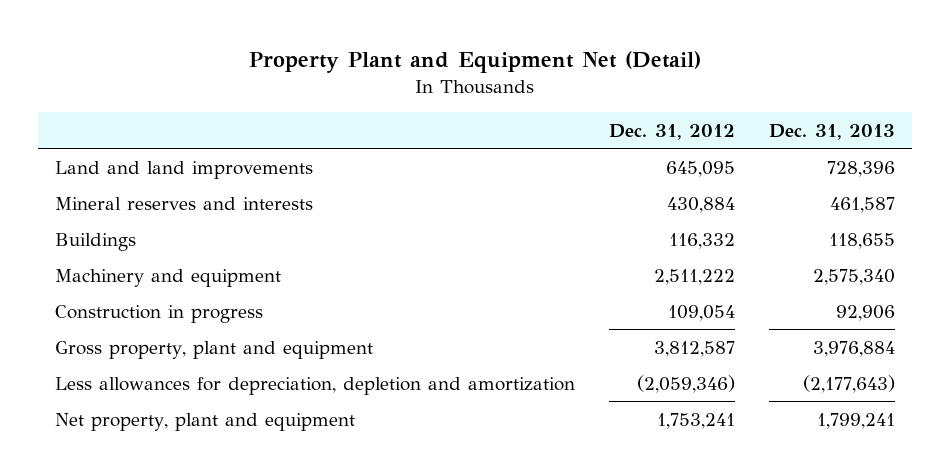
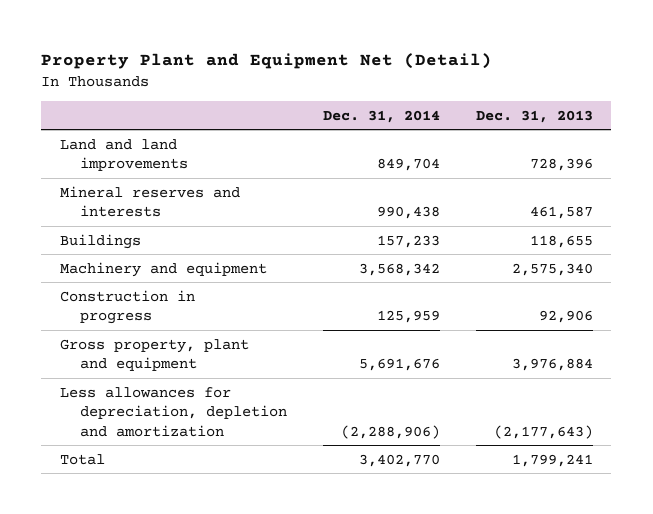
[608,123,735,140] Dec. 31, 2012 -> none
none -> [322,109,440,123] Dec. 31, 2014
[54,412,355,431] Net property, plant and equipment -> [59,453,105,465] Total

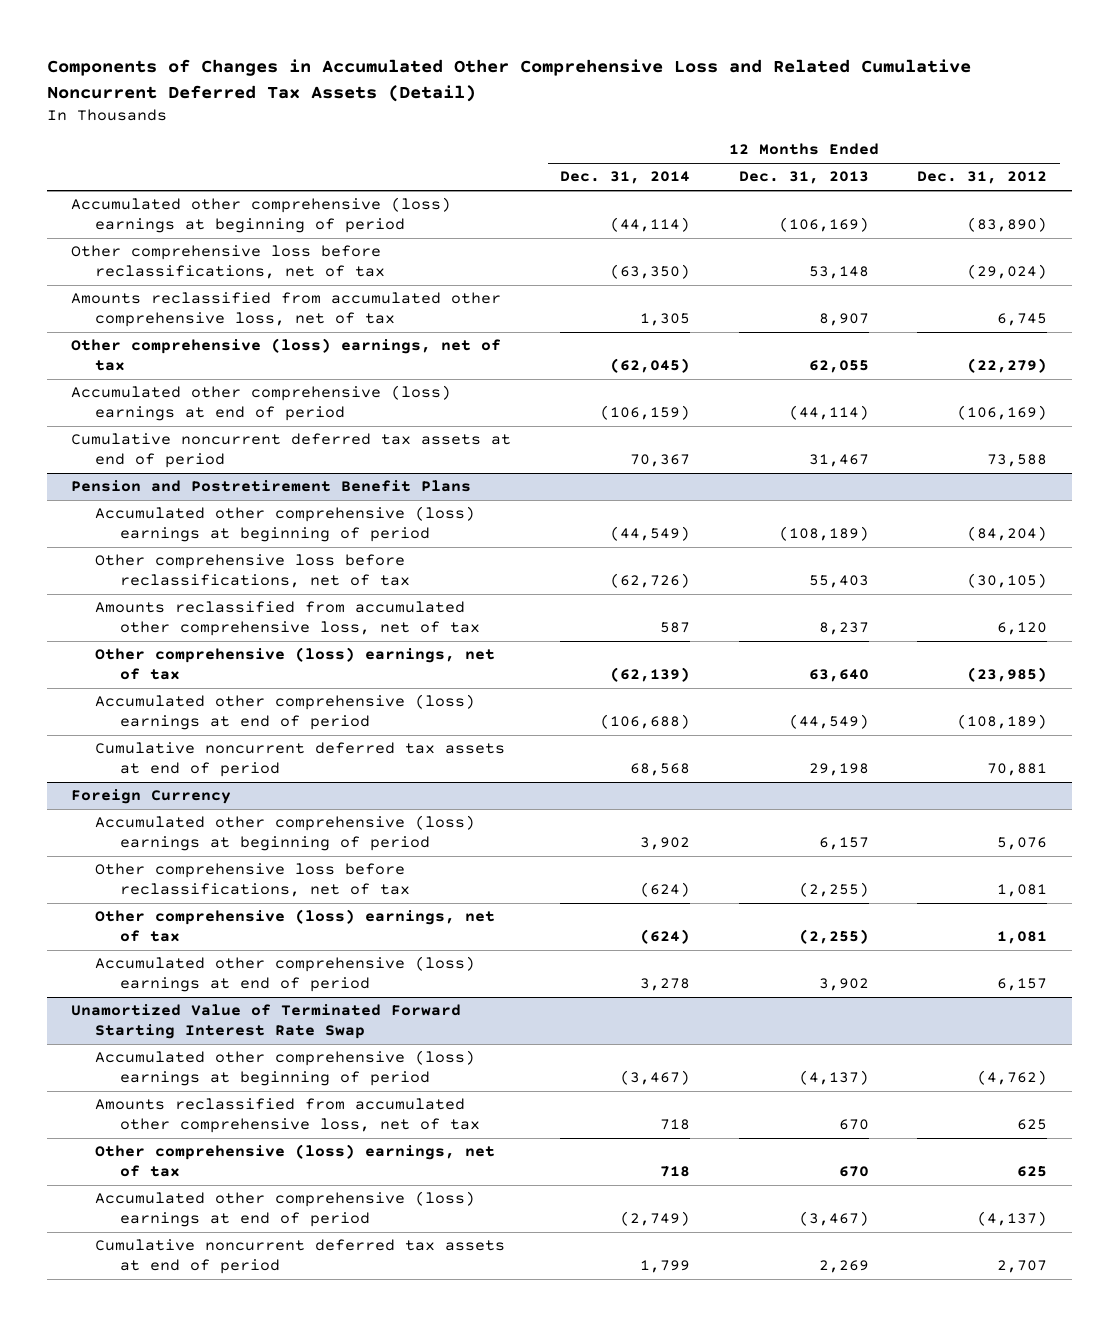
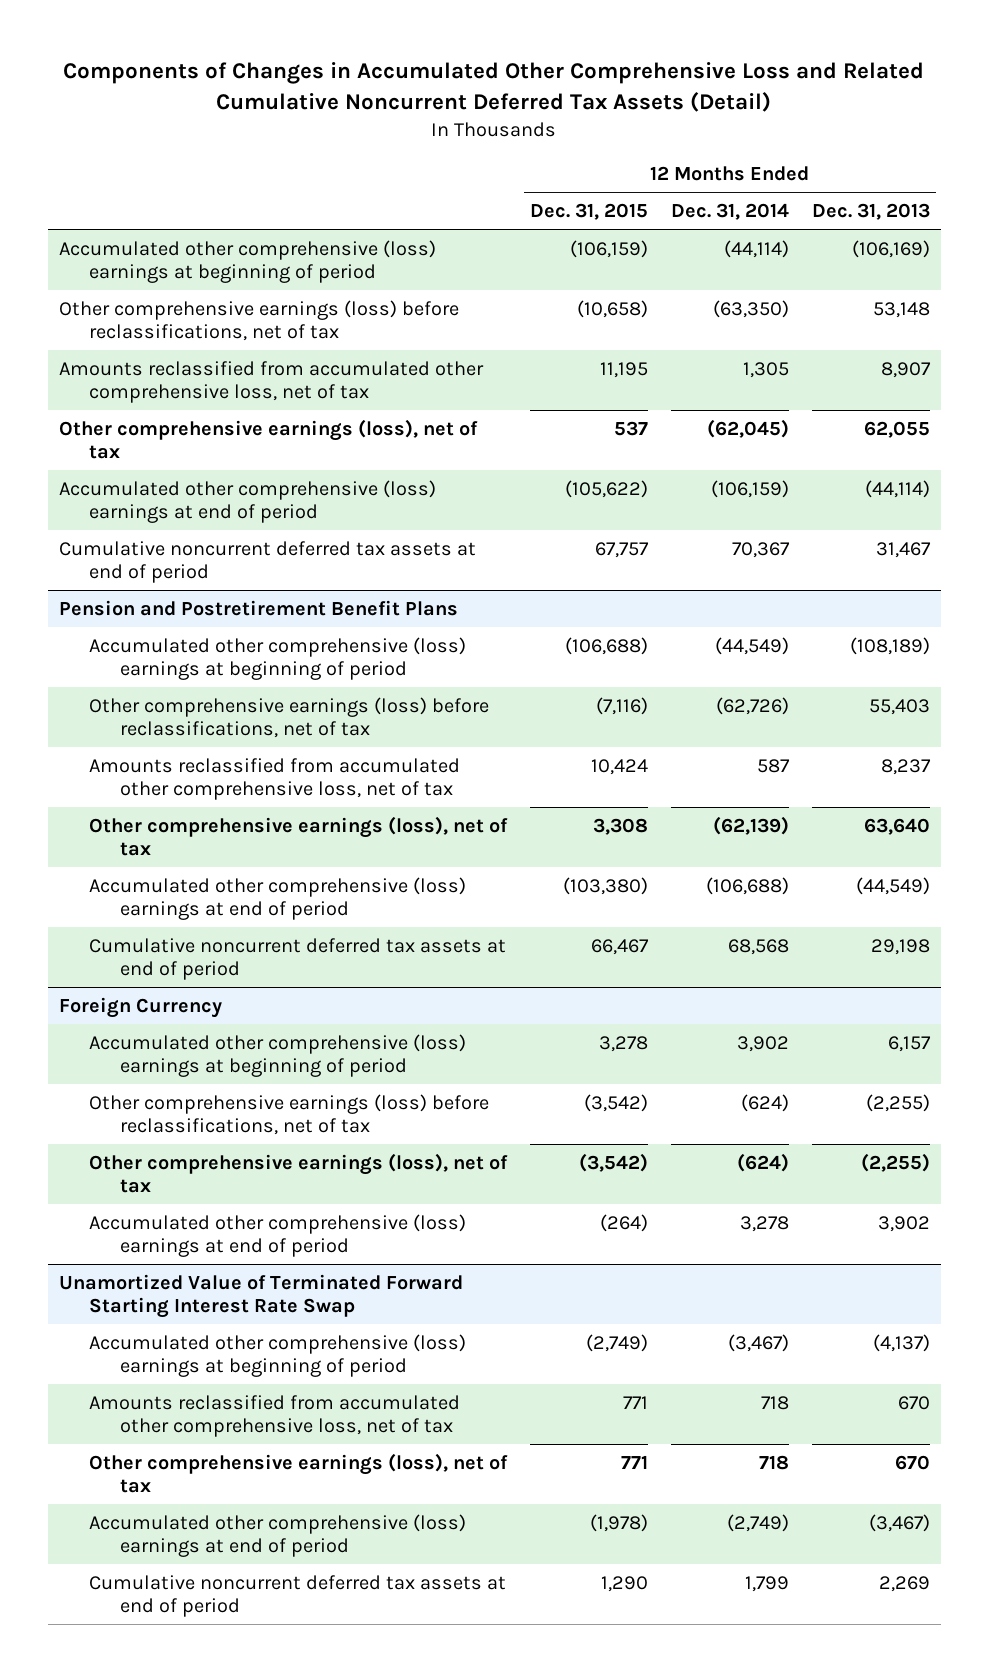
[917,171,1048,185] Dec. 31, 2012 -> none
none -> [530,203,649,221] Dec. 31, 2015
[71,245,386,279] Other comprehensive loss before reclassifications, net of tax -> [58,299,459,341] Other comprehensive earnings (loss) before reclassifications, net of tax
[71,338,502,371] Other comprehensive (loss) earnings, net of tax -> [58,418,478,459] Other comprehensive earnings (loss), net of tax
[95,554,410,588] Other comprehensive loss before reclassifications, net of tax -> [89,696,490,738] Other comprehensive earnings (loss) before reclassifications, net of tax
[95,647,496,680] Other comprehensive (loss) earnings, net of tax -> [89,815,509,856] Other comprehensive earnings (loss), net of tax
[95,863,410,897] Other comprehensive loss before reclassifications, net of tax -> [89,1093,490,1135] Other comprehensive earnings (loss) before reclassifications, net of tax
[95,909,496,942] Other comprehensive (loss) earnings, net of tax -> [89,1152,509,1193] Other comprehensive earnings (loss), net of tax
[95,1144,496,1177] Other comprehensive (loss) earnings, net of tax -> [89,1452,509,1493] Other comprehensive earnings (loss), net of tax

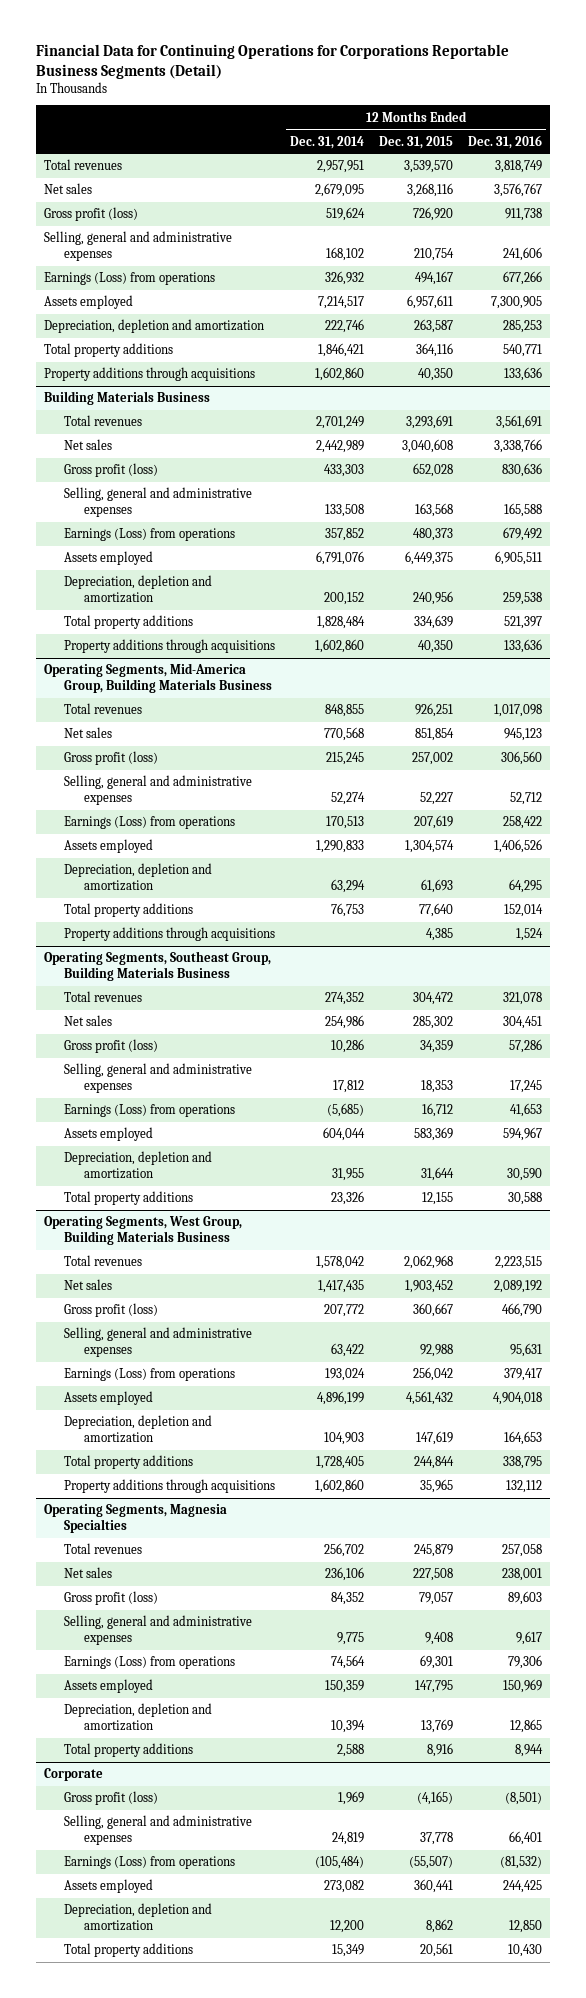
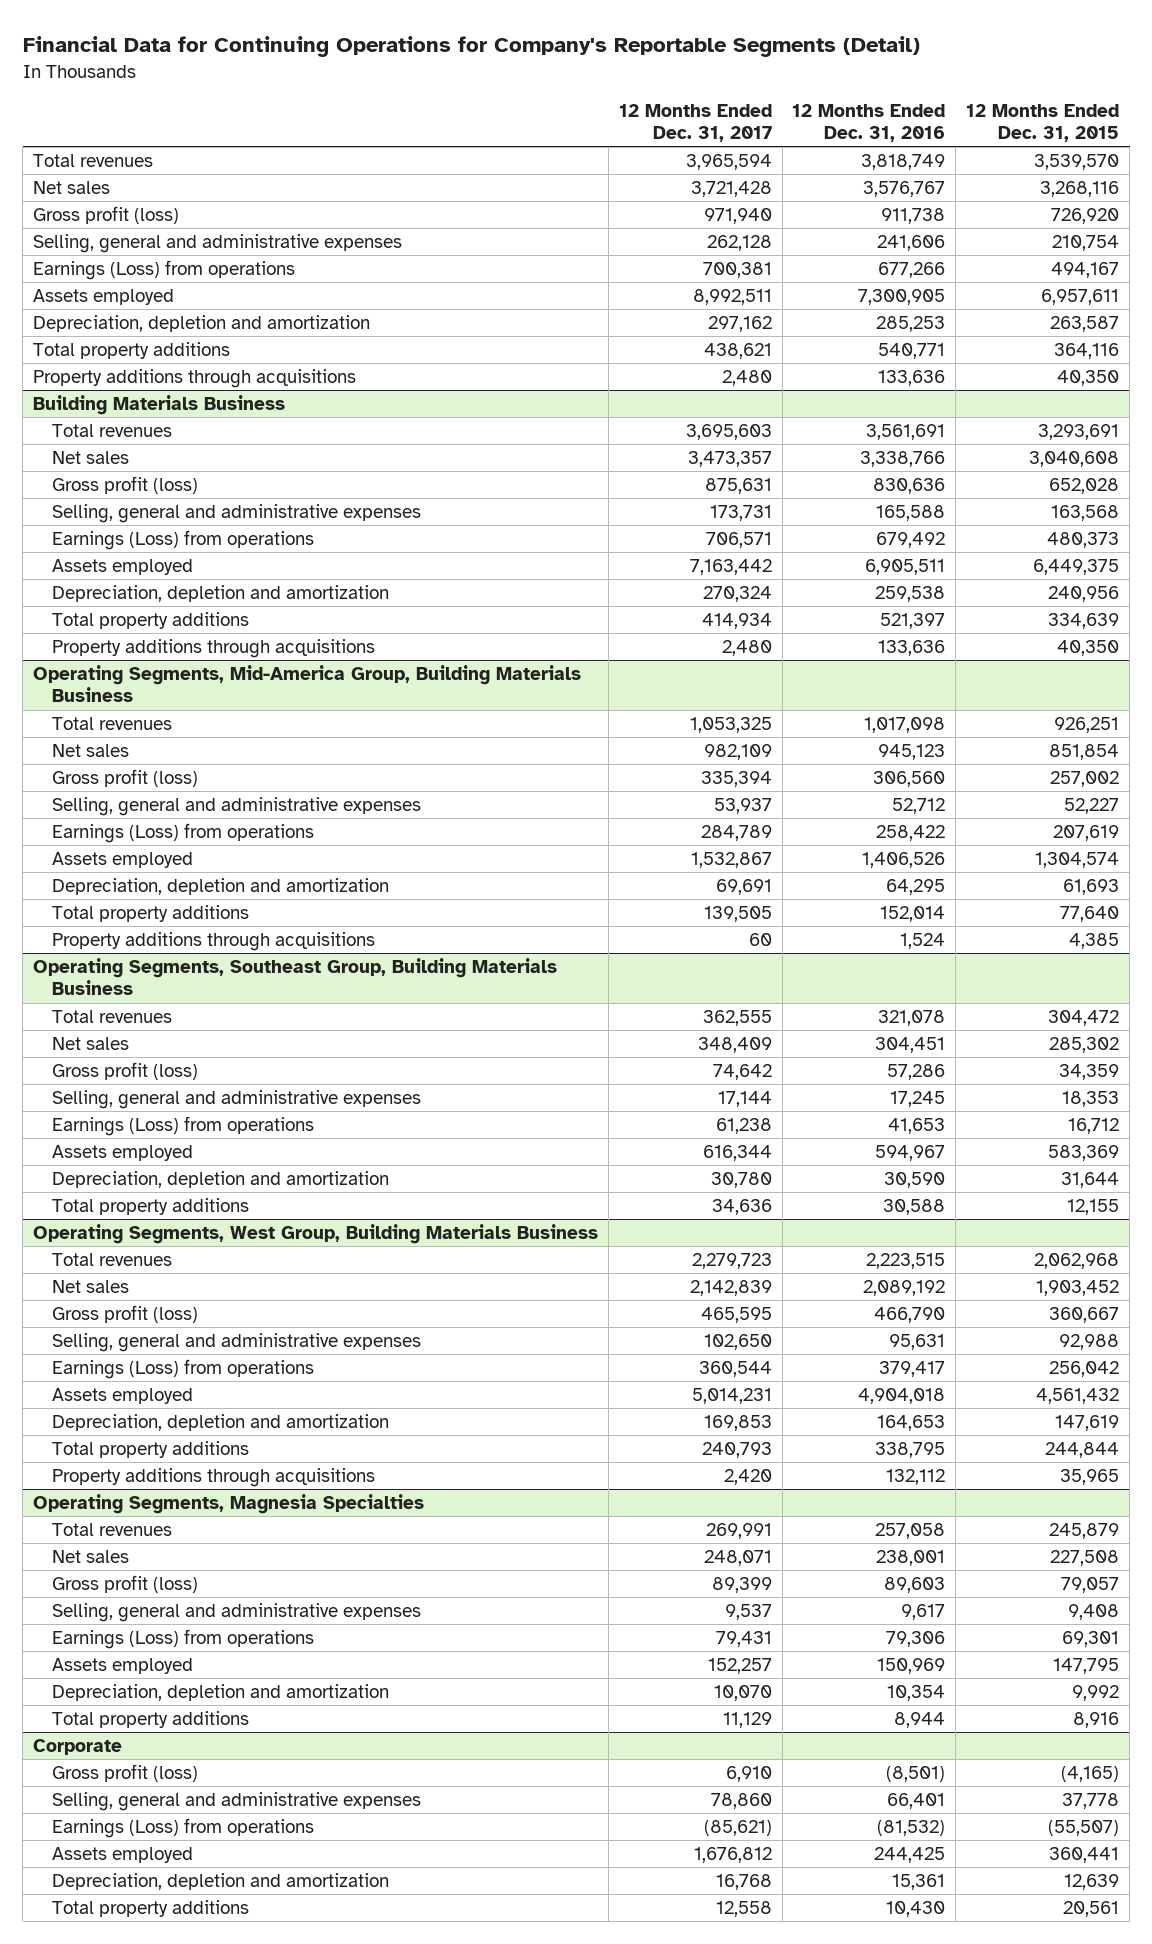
[36,44,510,79] Financial Data for Continuing Operations for Corporations Reportable Business Segments (Detail) -> [22,35,920,57] Financial Data for Continuing Operations for Company's Reportable Segments (Detail)
[290,135,365,149] Dec. 31, 2014 -> none
none -> [618,103,772,143] 12 Months Ended Dec. 31, 2017
[421,1719,454,1734] 13,769 -> [1072,1685,1120,1702] 9,992
[510,1719,543,1734] 12,865 -> [887,1685,946,1702] 10,354
[426,1919,454,1934] 8,862 -> [1064,1874,1120,1891] 12,639
[509,1920,543,1934] 12,850 -> [892,1874,946,1891] 15,361

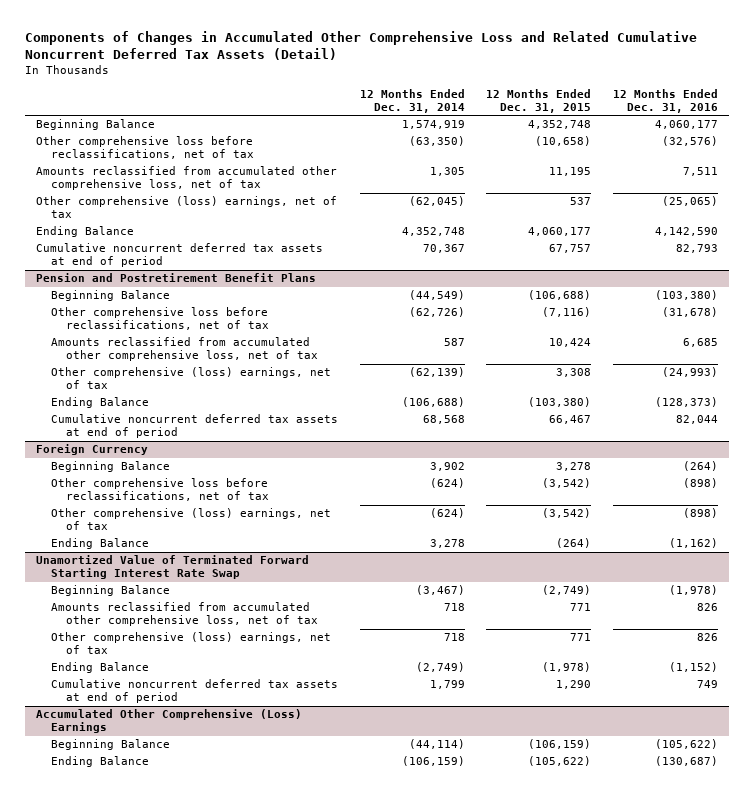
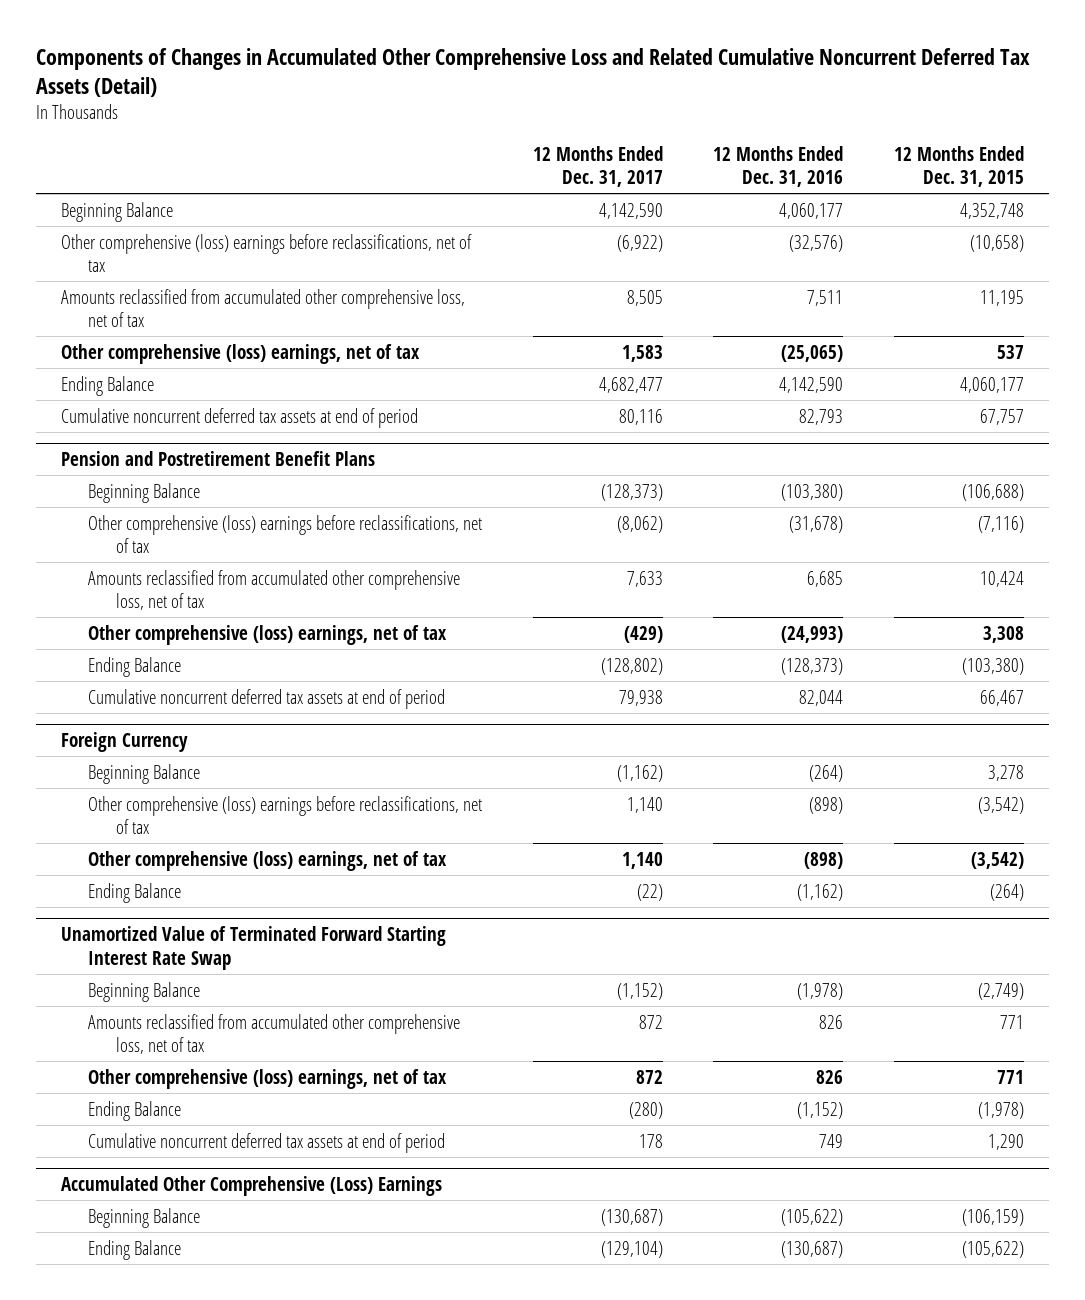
[359,88,465,113] 12 Months Ended Dec. 31, 2014 -> none
none -> [532,145,663,188] 12 Months Ended Dec. 31, 2017
[35,136,254,160] Other comprehensive loss before reclassifications, net of tax -> [60,233,472,272] Other comprehensive (loss) earnings before reclassifications, net of tax
[50,307,270,331] Other comprehensive loss before reclassifications, net of tax -> [88,514,483,553] Other comprehensive (loss) earnings before reclassifications, net of tax
[50,478,270,502] Other comprehensive loss before reclassifications, net of tax -> [88,795,483,834] Other comprehensive (loss) earnings before reclassifications, net of tax

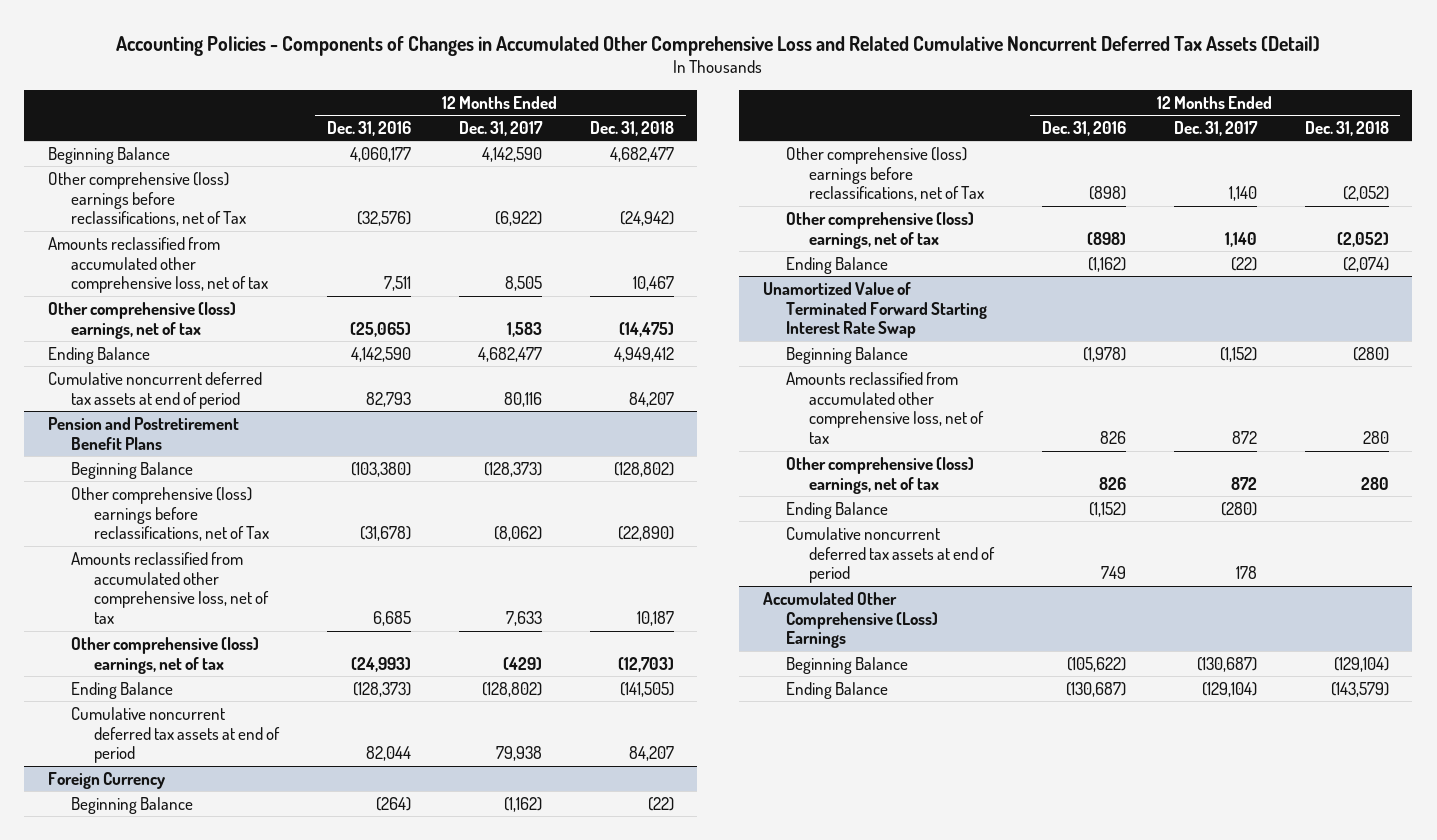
[35,47,1030,98] Components of Changes in Accumulated Other Comprehensive Loss and Related Cumulative Noncurrent Deferred Tax Assets (Detail) -> [116,35,1321,56] Accounting Policies - Components of Changes in Accumulated Other Comprehensive Loss and Related Cumulative Noncurrent Deferred Tax Assets (Detail)
[893,145,1024,188] 12 Months Ended Dec. 31, 2015 -> none
none -> [589,120,674,136] Dec. 31, 2018
[60,233,472,272] Other comprehensive (loss) earnings before reclassifications, net of tax -> [48,171,247,227] Other comprehensive (loss) earnings before reclassifications, net of Tax
[88,514,483,553] Other comprehensive (loss) earnings before reclassifications, net of tax -> [71,486,270,542] Other comprehensive (loss) earnings before reclassifications, net of Tax
[88,795,483,834] Other comprehensive (loss) earnings before reclassifications, net of tax -> [786,146,985,202] Other comprehensive (loss) earnings before reclassifications, net of Tax

